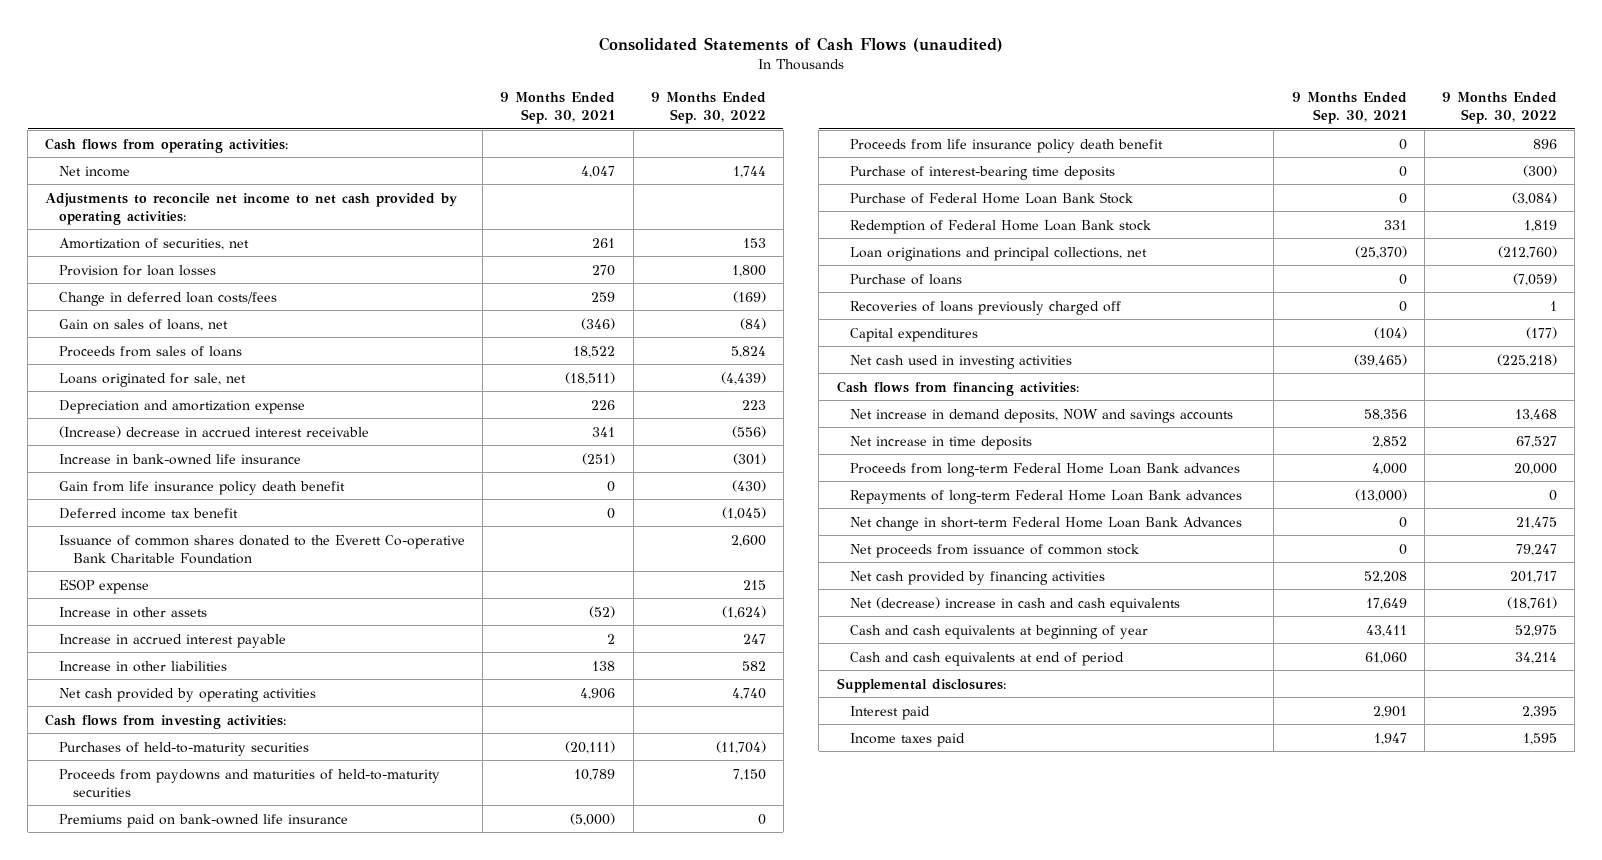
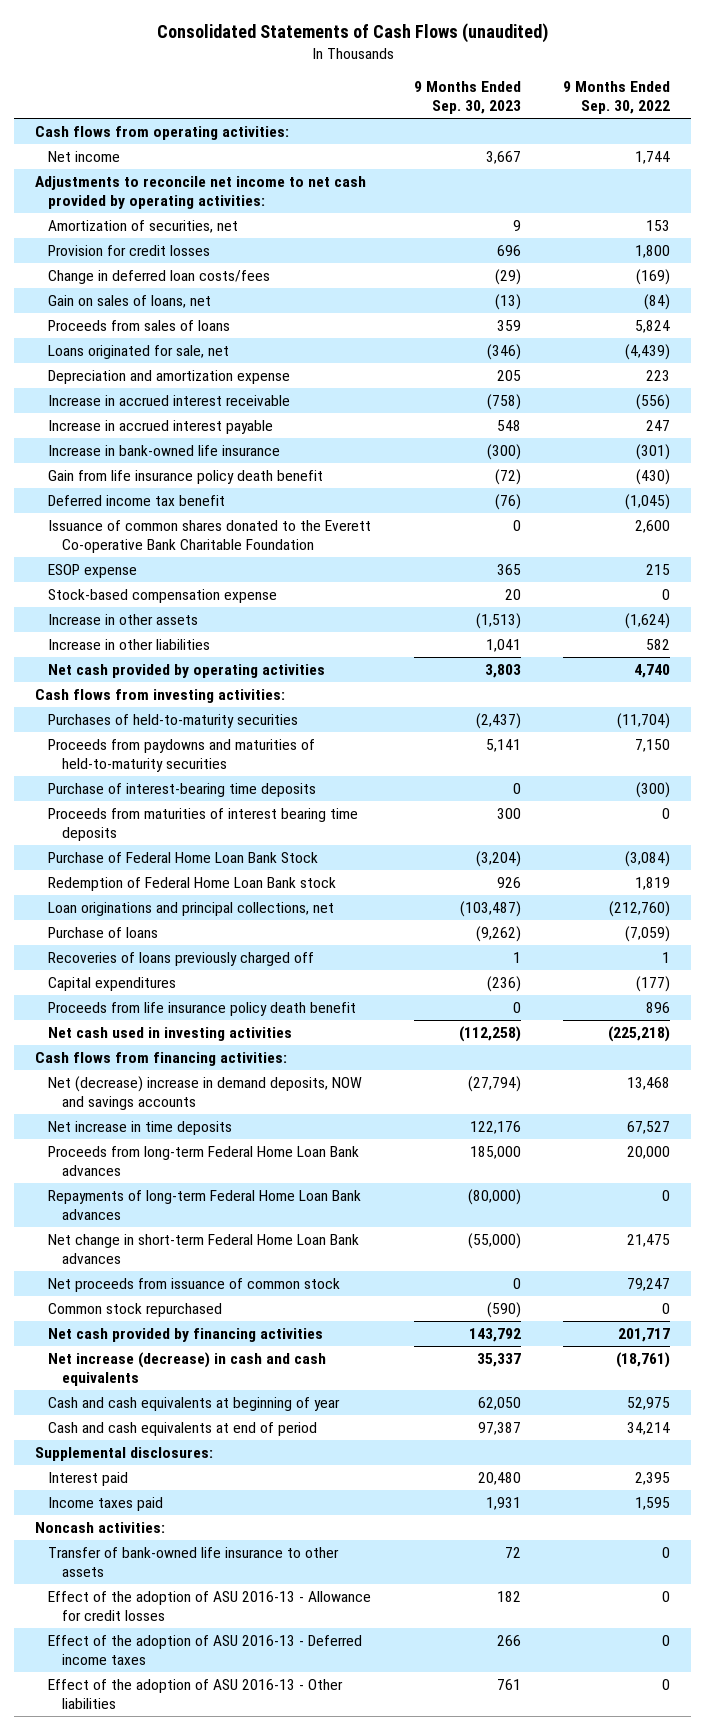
[500,91,616,124] 9 Months Ended Sep. 30, 2021 -> none
none -> [413,81,521,115] 9 Months Ended Sep. 30, 2023
[59,264,217,276] Provision for loan losses -> [48,244,211,256] Provision for credit losses
[59,425,370,438] (Increase) decrease in accrued interest receivable -> [48,394,291,406] Increase in accrued interest receivable
[59,633,287,648] Increase in accrued interest payable -> [48,419,274,434] Increase in accrued interest payable
none -> [48,588,278,603] Stock-based compensation expense
[59,813,349,828] Premiums paid on bank-owned life insurance -> none
none -> [48,807,359,842] Proceeds from maturities of interest bearing time deposits
[850,138,1164,153] Proceeds from life insurance policy death benefit -> [48,1001,357,1016] Proceeds from life insurance policy death benefit
[850,408,1234,423] Net increase in demand deposits, NOW and savings accounts -> [48,1075,363,1111] Net (decrease) increase in demand deposits, NOW and savings accounts
[850,516,1243,531] Net change in short-term Federal Home Loan Bank Advances -> [48,1233,360,1265] Net change in short-term Federal Home Loan Bank advances
none -> [48,1302,223,1317] Common stock repurchased
[850,596,1181,612] Net (decrease) increase in cash and cash equivalents -> [48,1351,327,1387] Net increase (decrease) in cash and cash equivalents
none -> [34,1521,165,1533] Noncash activities:
none -> [48,1546,340,1578] Transfer of bank-owned life insurance to other assets
none -> [48,1590,372,1622] Effect of the adoption of ASU 2016-13 - Allowance for credit losses
none -> [48,1634,363,1666] Effect of the adoption of ASU 2016-13 - Deferred income taxes
none -> [48,1678,344,1710] Effect of the adoption of ASU 2016-13 - Other liabilities

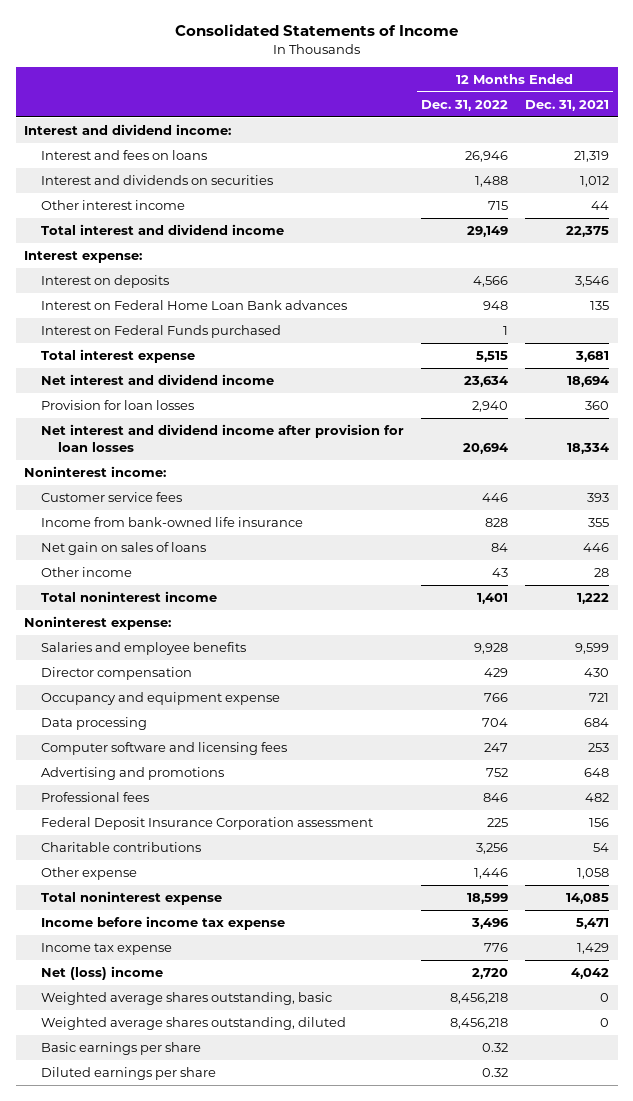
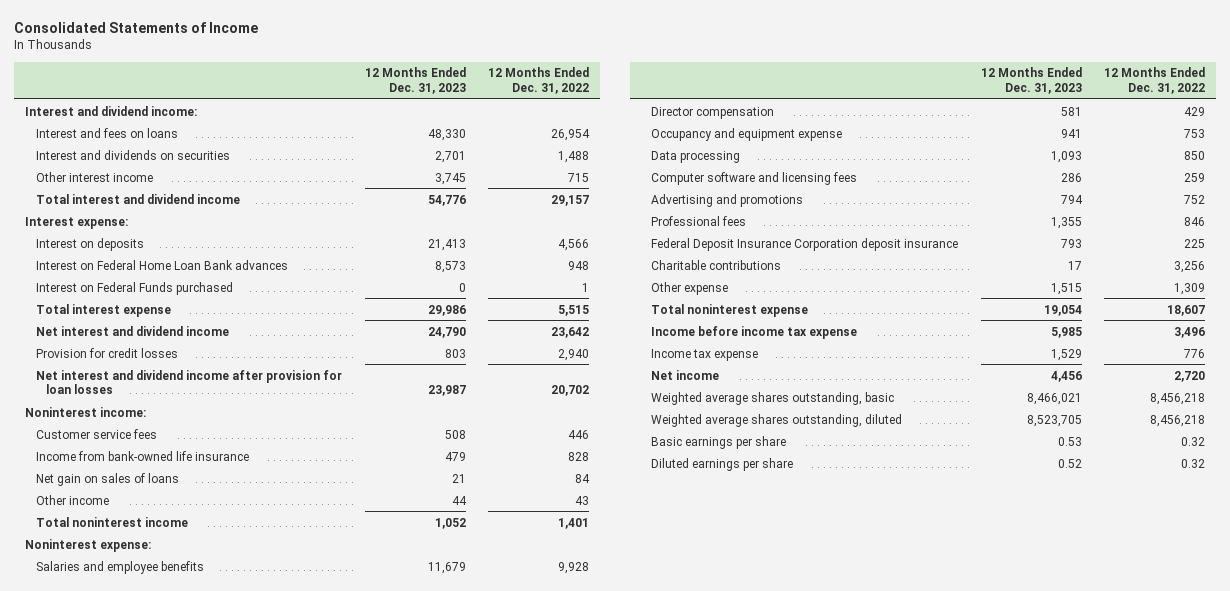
[525,99,610,111] Dec. 31, 2021 -> none
none -> [364,67,466,94] 12 Months Ended Dec. 31, 2023
[465,151,509,163] 26,946 -> [550,128,590,141] 26,954
[467,226,509,238] 29,149 -> [550,194,589,206] 29,157
[464,376,509,388] 23,634 -> [550,326,589,338] 23,642
[40,400,194,411] Provision for loan losses -> [35,347,178,358] Provision for credit losses
[463,443,509,455] 20,694 -> [550,385,589,397] 20,702
[484,693,509,703] 766 -> [1183,128,1205,138] 753
[482,718,509,728] 704 -> [1183,150,1205,160] 850
[484,743,509,753] 247 -> [1183,172,1205,182] 259
[40,817,373,831] Federal Deposit Insurance Corporation assessment -> [651,237,959,251] Federal Deposit Insurance Corporation deposit insurance
[474,868,509,880] 1,446 -> [1173,282,1205,295] 1,309
[467,893,509,905] 18,599 -> [1166,304,1205,316] 18,607
[40,966,163,981] Net (loss) income -> [651,369,720,380] Net income

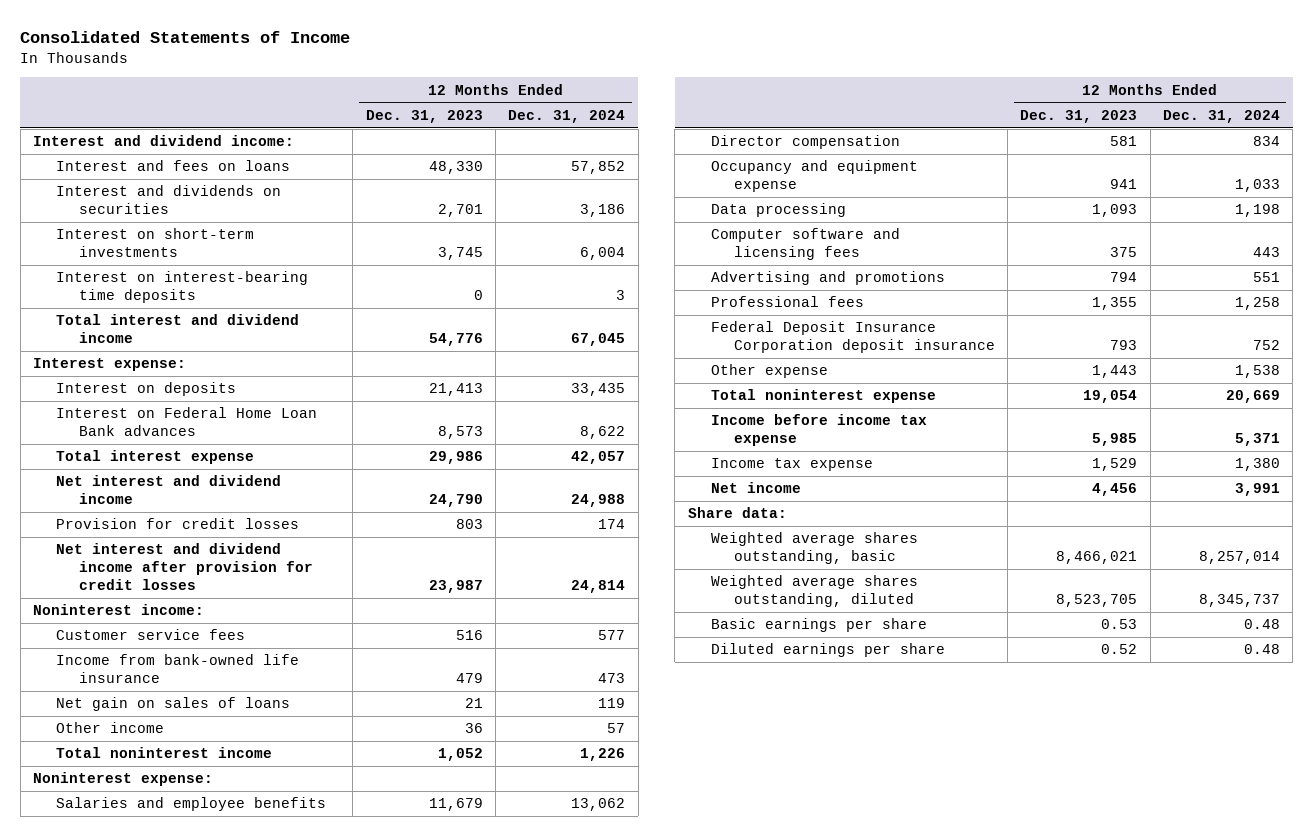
[487,67,589,94] 12 Months Ended Dec. 31, 2022 -> none
none -> [508,109,626,123] Dec. 31, 2024
[35,171,153,182] Other interest income -> [56,228,255,258] Interest on short-term investments
none -> [56,271,309,304] Interest on interest-bearing time deposits
[35,281,233,295] Interest on Federal Funds purchased -> none
[35,369,342,395] Net interest and dividend income after provision for loan losses -> [56,543,314,590] Net interest and dividend income after provision for credit losses
[444,429,466,439] 508 -> [455,630,483,641] 516
[451,495,467,505] 44 -> [464,723,483,734] 36
[1060,172,1082,182] 286 -> [1110,247,1138,258] 375
[651,259,782,270] Charitable contributions -> none
[1050,282,1082,295] 1,515 -> [1092,365,1138,379] 1,443
none -> [687,507,787,519] Share data:

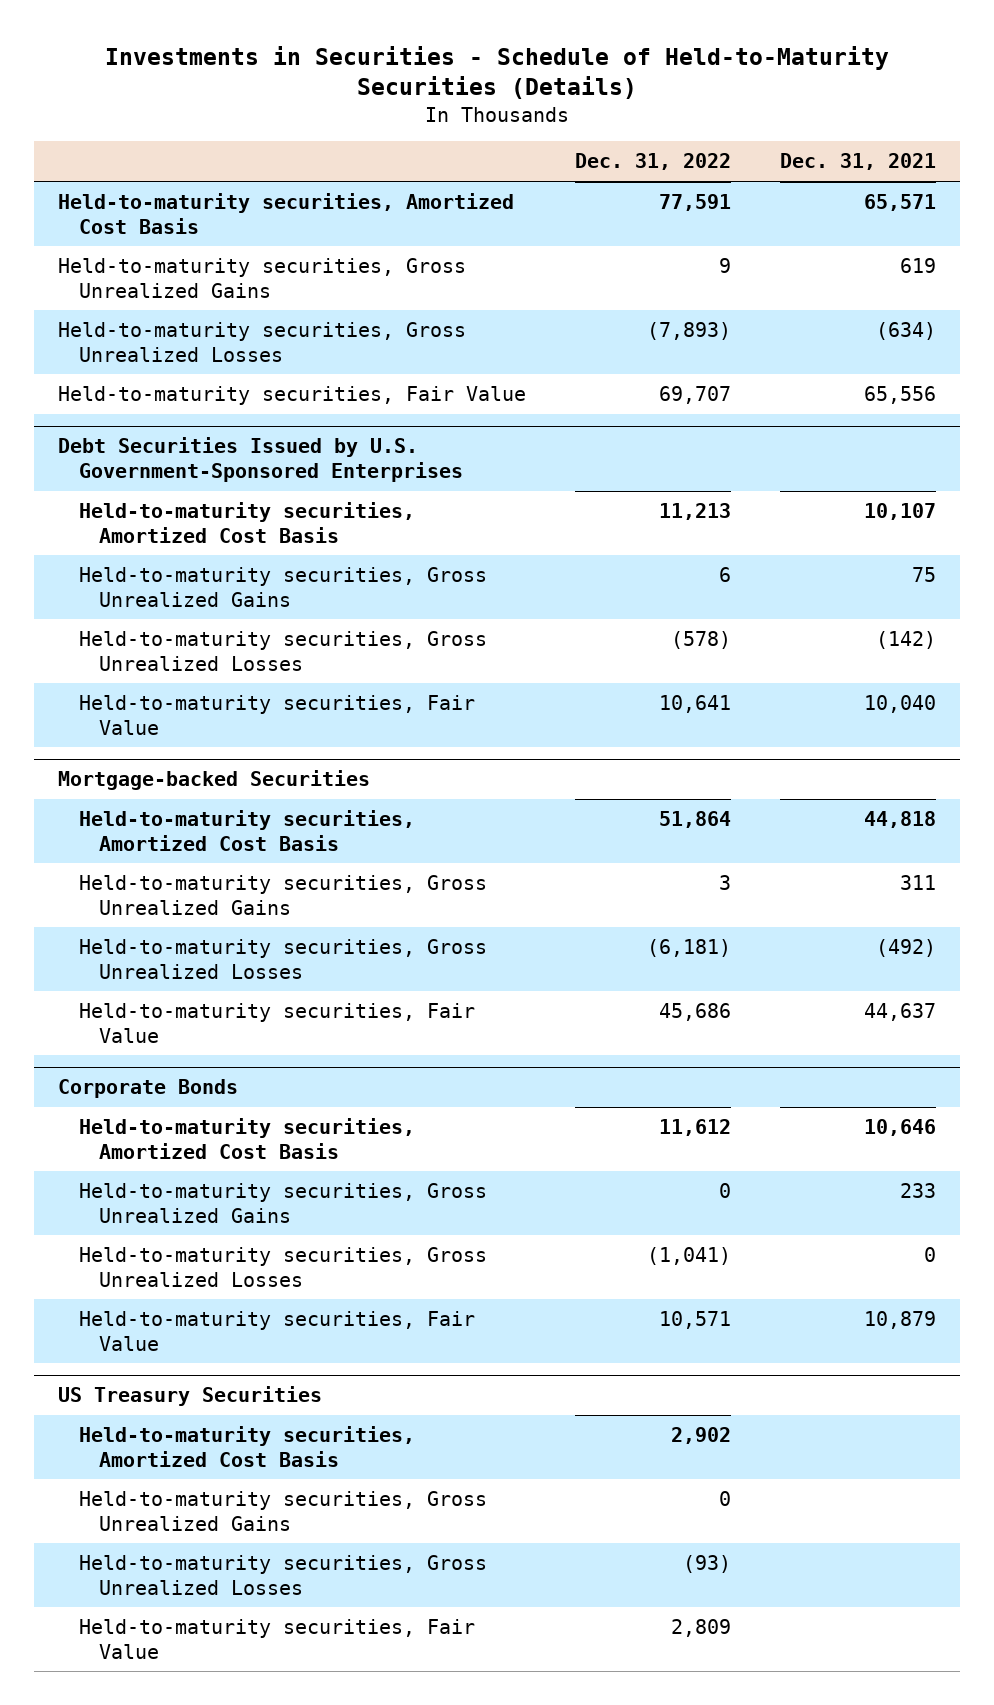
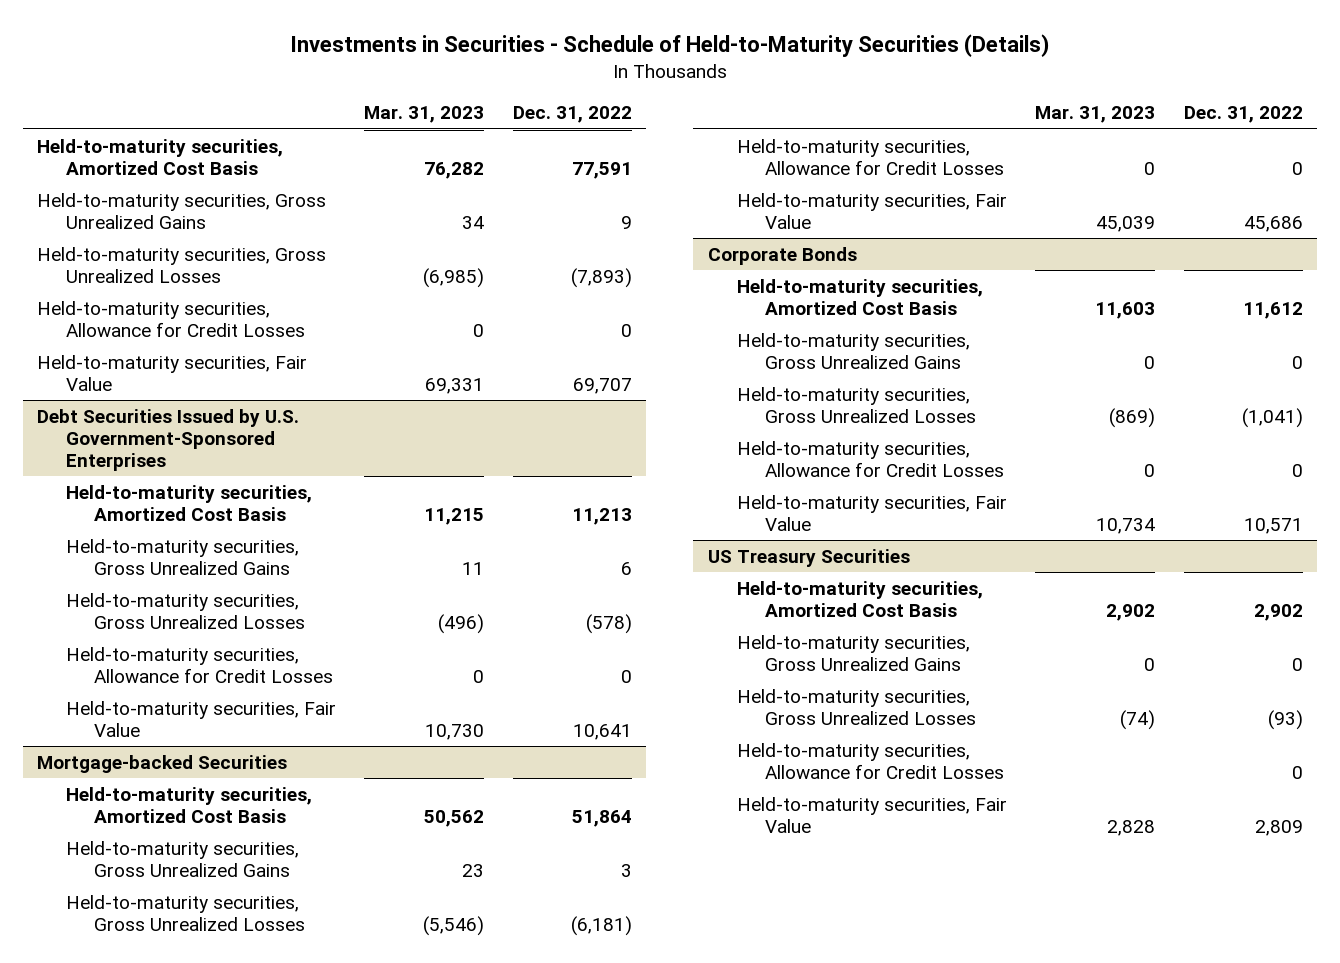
[779,153,936,171] Dec. 31, 2021 -> none
none -> [364,106,485,124] Mar. 31, 2023
none -> [36,300,305,337] Held-to-maturity securities, Allowance for Credit Losses
none -> [65,646,334,683] Held-to-maturity securities, Allowance for Credit Losses
none -> [736,138,1005,175] Held-to-maturity securities, Allowance for Credit Losses
none -> [736,440,1005,477] Held-to-maturity securities, Allowance for Credit Losses
none -> [736,742,1005,779] Held-to-maturity securities, Allowance for Credit Losses

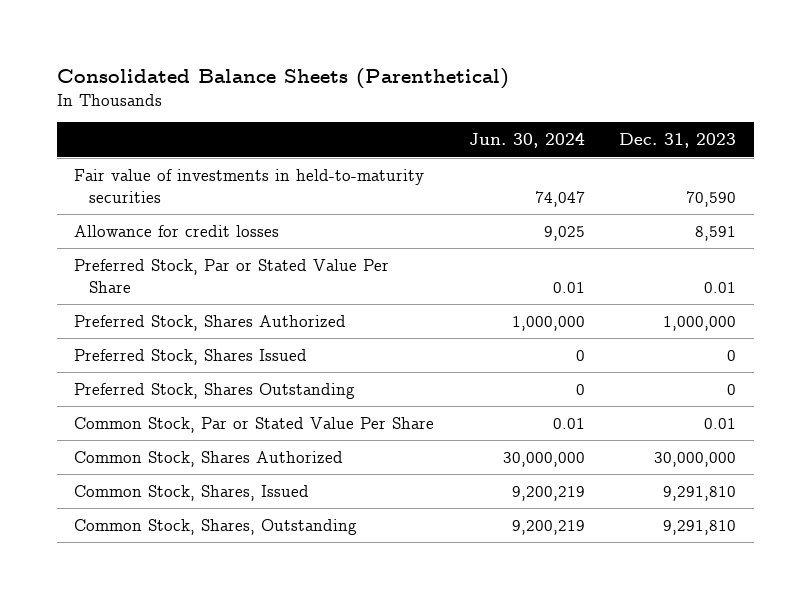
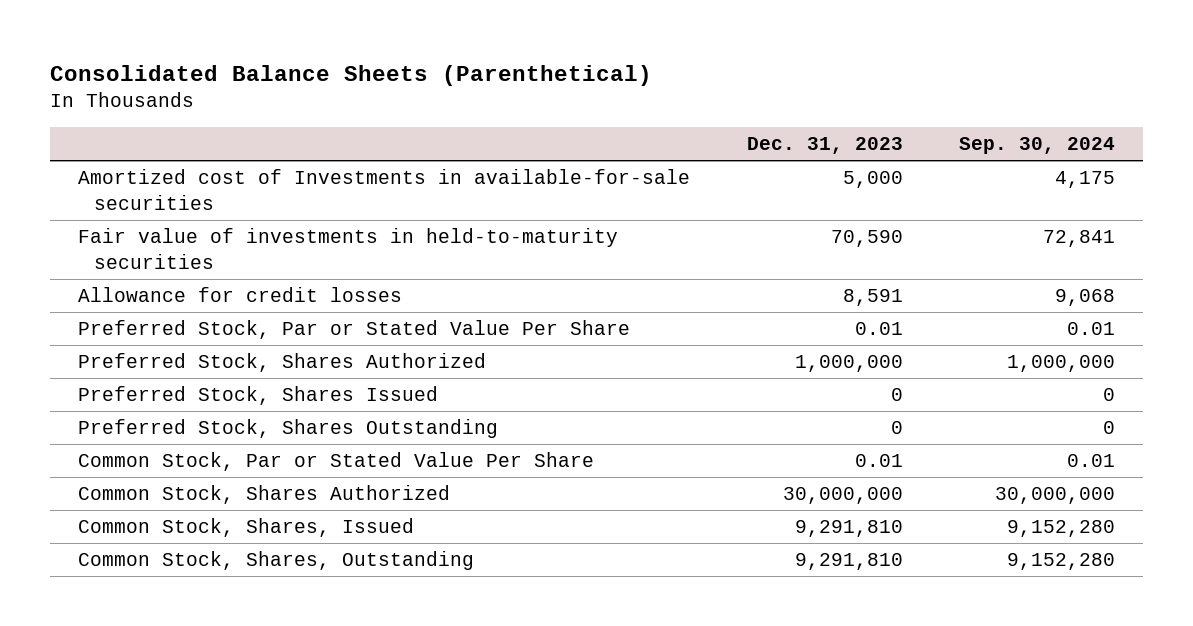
[468,132,585,149] Jun. 30, 2024 -> none
none -> [958,137,1115,155] Sep. 30, 2024
none -> [78,169,691,210] Amortized cost of Investments in available-for-sale securities

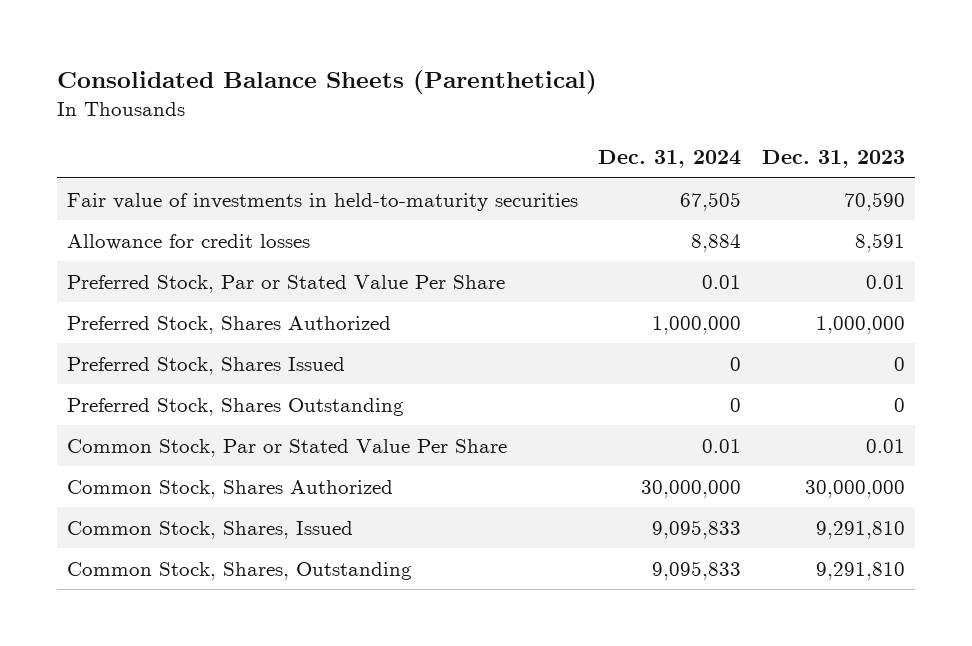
[958,137,1115,155] Sep. 30, 2024 -> none
none -> [598,150,742,169] Dec. 31, 2024
[78,169,691,210] Amortized cost of Investments in available-for-sale securities -> none

